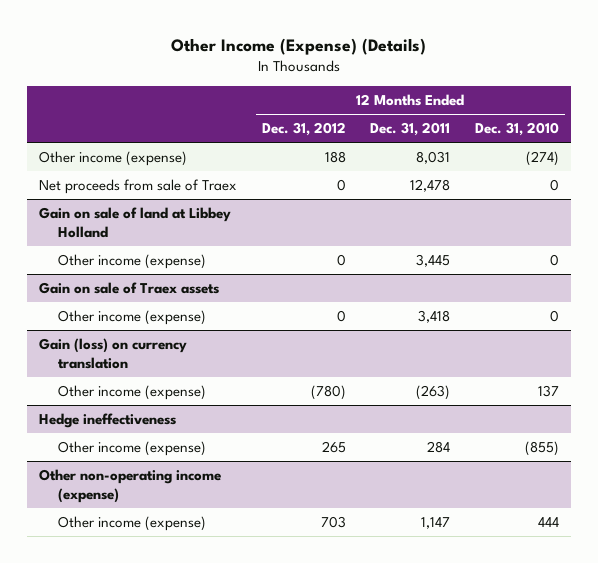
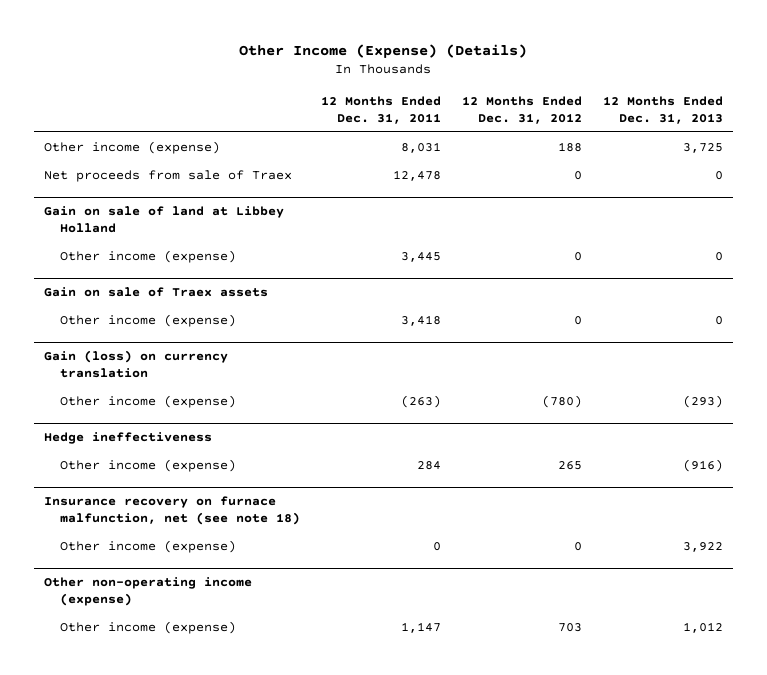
[474,122,559,137] Dec. 31, 2010 -> none
none -> [602,95,723,124] 12 Months Ended Dec. 31, 2013
none -> [44,496,301,526] Insurance recovery on furnace malfunction, net (see note 18)
none -> [60,539,237,553] Other income (expense)

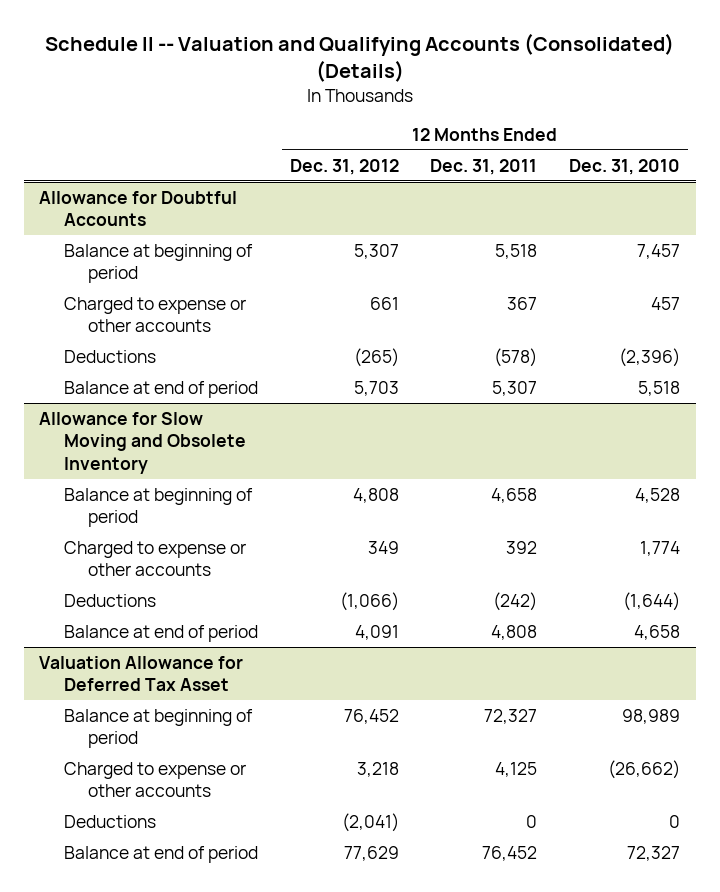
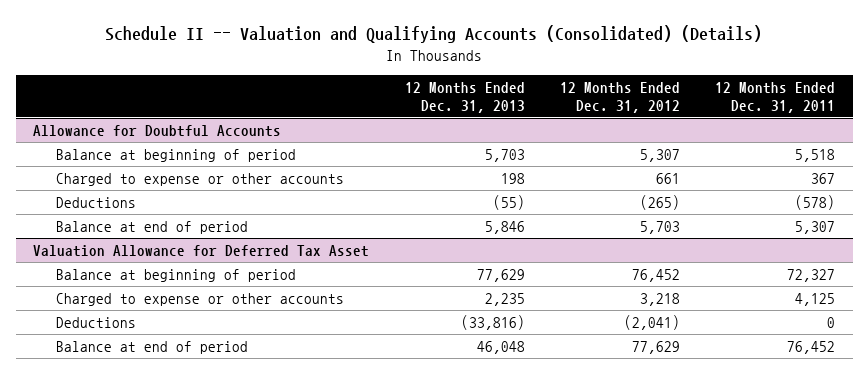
[569,158,681,175] Dec. 31, 2010 -> none
none -> [404,81,525,113] 12 Months Ended Dec. 31, 2013
[39,411,246,474] Allowance for Slow Moving and Obsolete Inventory -> none
[63,487,253,528] Balance at beginning of period -> none
[63,540,246,577] Charged to expense or other accounts -> none
[63,593,156,607] Deductions -> none
[63,624,258,642] Balance at end of period -> none

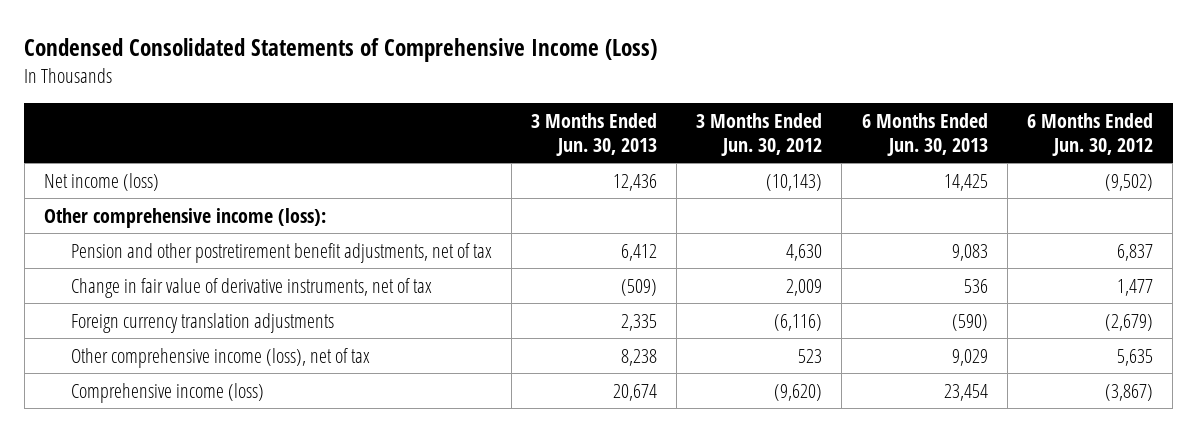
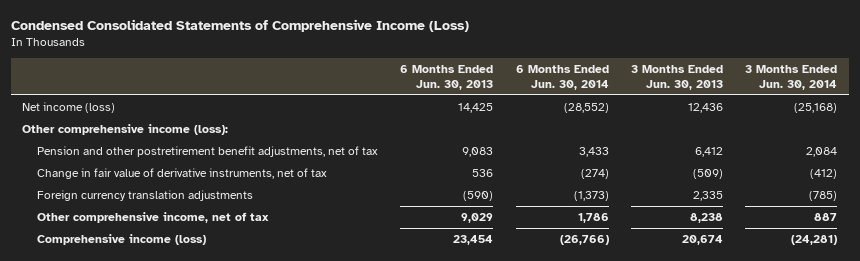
[696,112,823,156] 3 Months Ended Jun. 30, 2012 -> none
[1027,112,1154,156] 6 Months Ended Jun. 30, 2012 -> none
none -> [515,64,609,90] 6 Months Ended Jun. 30, 2014
none -> [745,64,838,90] 3 Months Ended Jun. 30, 2014
[70,347,370,368] Other comprehensive income (loss), net of tax -> [36,212,269,224] Other comprehensive income, net of tax

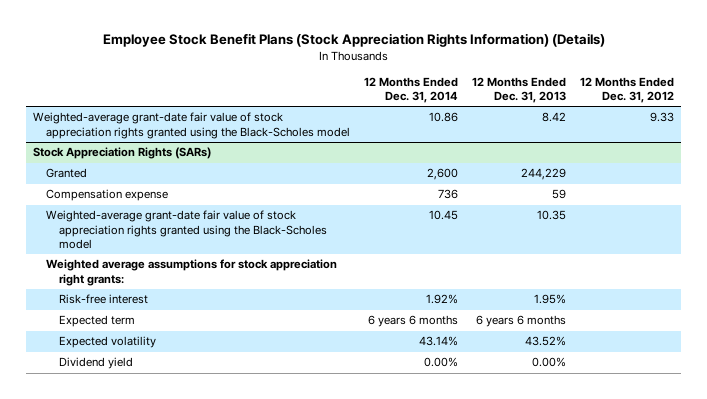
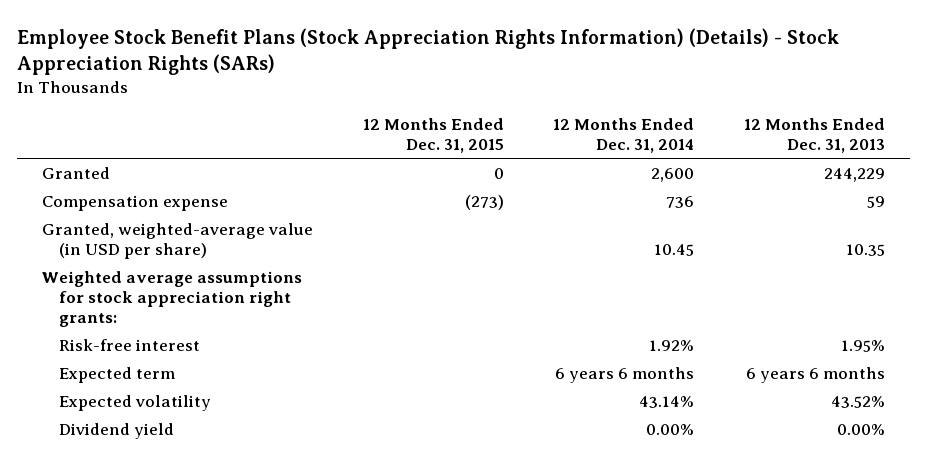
[102,33,605,48] Employee Stock Benefit Plans (Stock Appreciation Rights Information) (Details) -> [17,27,840,76] Employee Stock Benefit Plans (Stock Appreciation Rights Information) (Details) - Stock Appreciation Rights (SARs)
[580,76,675,104] 12 Months Ended Dec. 31, 2012 -> none
none -> [362,118,504,154] 12 Months Ended Dec. 31, 2015
[33,112,350,139] Weighted-average grant-date fair value of stock appreciation rights granted using the Black-Scholes model -> none
[33,147,212,160] Stock Appreciation Rights (SARs) -> none
[45,210,327,249] Weighted-average grant-date fair value of stock appreciation rights granted using the Black-Scholes model -> [41,222,313,259] Granted, weighted-average value (in USD per share)

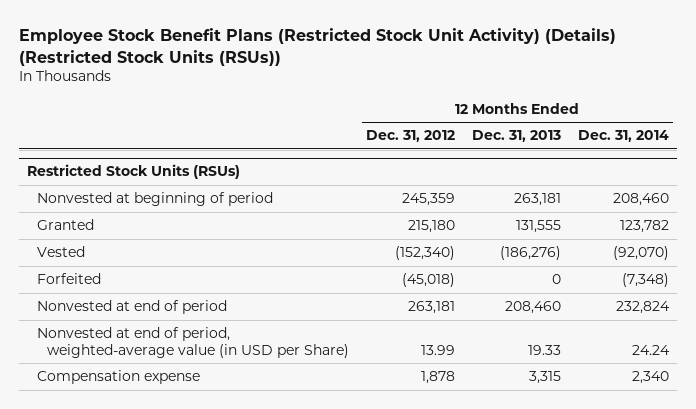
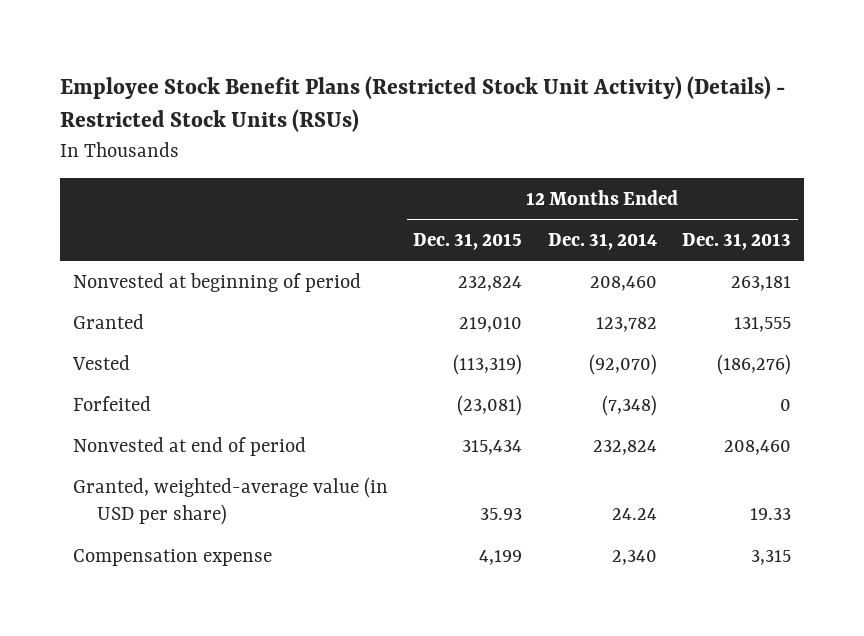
[18,27,616,66] Employee Stock Benefit Plans (Restricted Stock Unit Activity) (Details) (Restricted Stock Units (RSUs)) -> [59,75,785,133] Employee Stock Benefit Plans (Restricted Stock Unit Activity) (Details) - Restricted Stock Units (RSUs)
[366,130,456,143] Dec. 31, 2012 -> none
none -> [413,233,523,251] Dec. 31, 2015
[27,164,241,180] Restricted Stock Units (RSUs) -> none
[37,327,350,358] Nonvested at end of period, weighted-average value (in USD per Share) -> [72,476,388,526] Granted, weighted-average value (in USD per share)

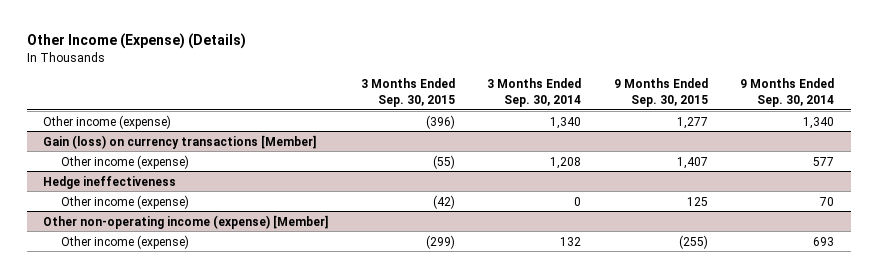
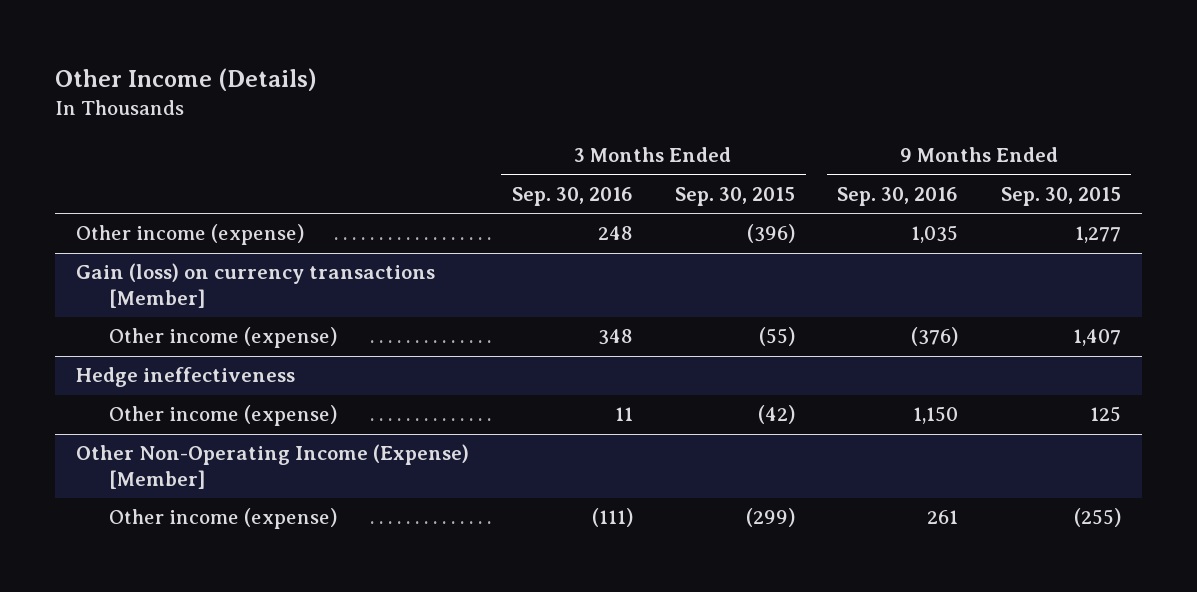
[26,33,246,50] Other Income (Expense) (Details) -> [55,68,318,92] Other Income (Details)
[487,78,582,107] 3 Months Ended Sep. 30, 2014 -> none
[740,78,835,107] 9 Months Ended Sep. 30, 2014 -> none
none -> [511,187,633,207] Sep. 30, 2016
none -> [837,187,959,207] Sep. 30, 2016
[42,214,328,229] Other non-operating income (expense) [Member] -> [76,444,470,489] Other Non-Operating Income (Expense) [Member]

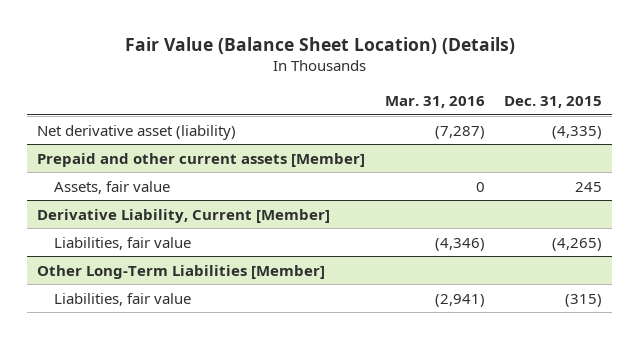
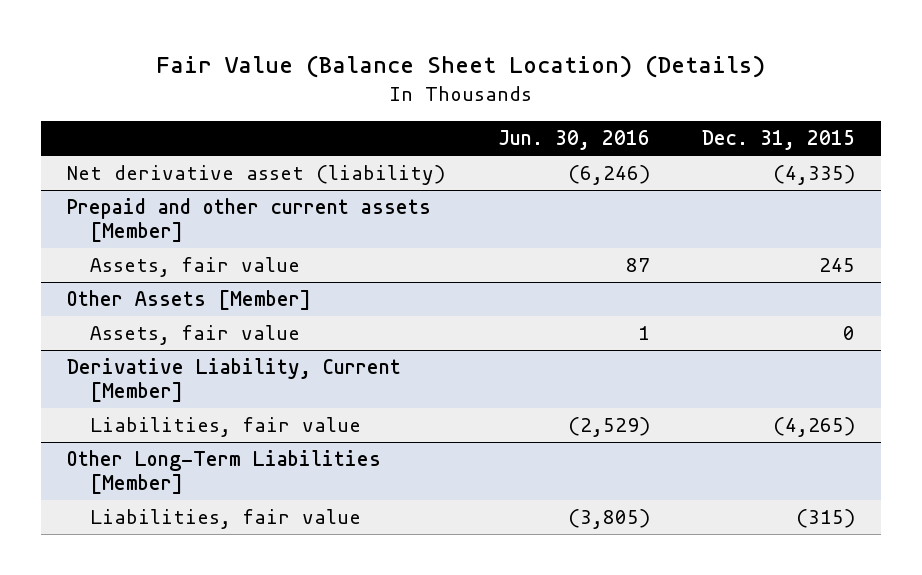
[384,96,485,109] Mar. 31, 2016 -> none
none -> [497,130,650,151] Jun. 30, 2016
none -> [66,290,311,311] Other Assets [Member]
none -> [90,325,301,346] Assets, fair value

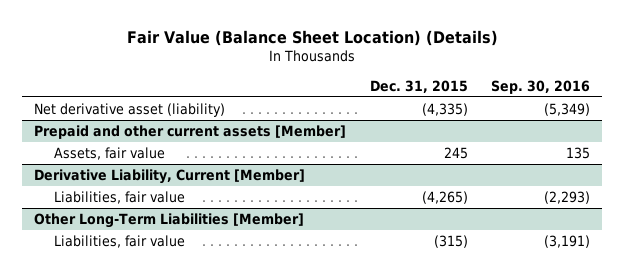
[497,130,650,151] Jun. 30, 2016 -> none
none -> [491,79,591,94] Sep. 30, 2016
[66,290,311,311] Other Assets [Member] -> none
[90,325,301,346] Assets, fair value -> none

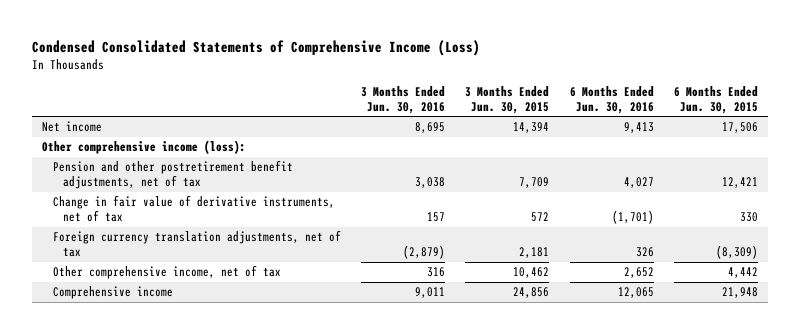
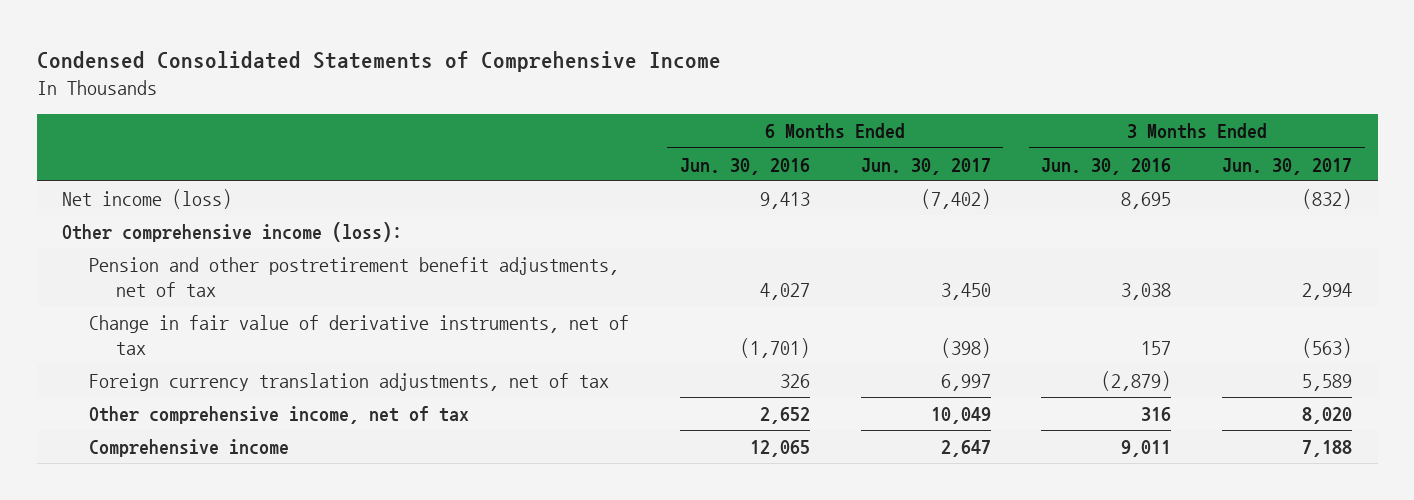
[32,39,481,56] Condensed Consolidated Statements of Comprehensive Income (Loss) -> [36,51,721,73] Condensed Consolidated Statements of Comprehensive Income
[465,85,550,114] 3 Months Ended Jun. 30, 2015 -> none
[673,85,758,114] 6 Months Ended Jun. 30, 2015 -> none
none -> [860,157,991,175] Jun. 30, 2017
none -> [1222,157,1353,175] Jun. 30, 2017
[42,121,103,133] Net income -> [62,189,233,210] Net income (loss)

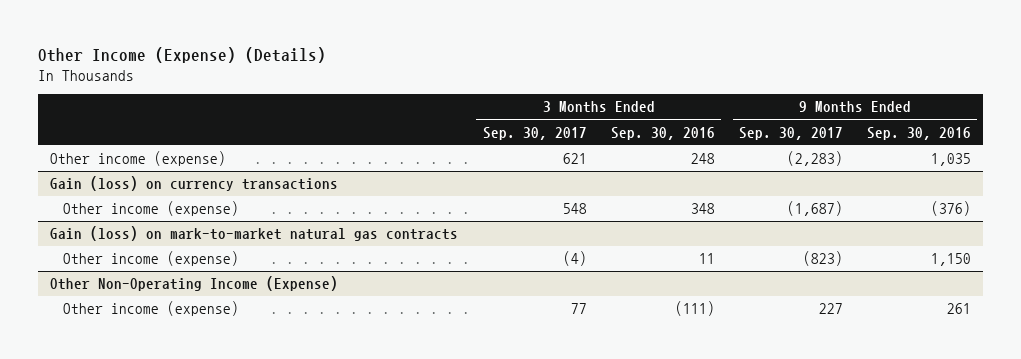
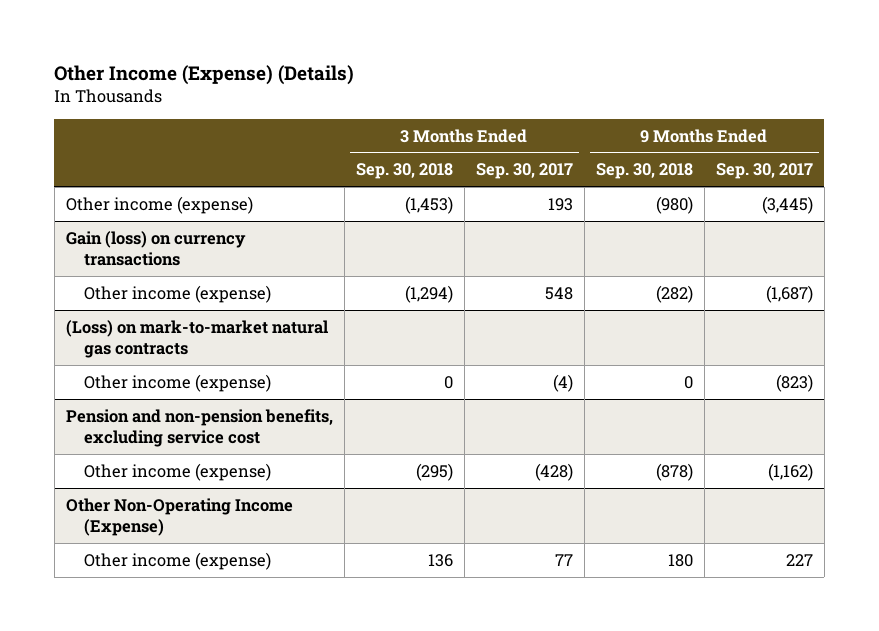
[610,126,715,140] Sep. 30, 2016 -> none
[867,126,972,140] Sep. 30, 2016 -> none
none -> [355,163,453,180] Sep. 30, 2018
none -> [595,163,693,180] Sep. 30, 2018
[562,153,587,165] 621 -> [547,197,573,211] 193
[786,151,843,167] (2,283) -> [761,195,813,214] (3,445)
[50,226,459,242] Gain (loss) on mark-to-market natural gas contracts -> [65,319,328,358] (Loss) on mark-to-market natural gas contracts
none -> [65,408,333,447] Pension and non-pension benefits, excluding service cost
none -> [84,462,272,481] Other income (expense)

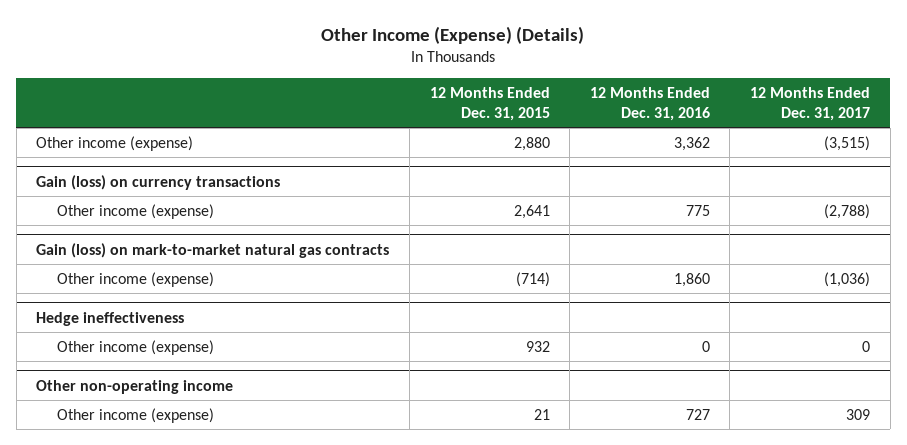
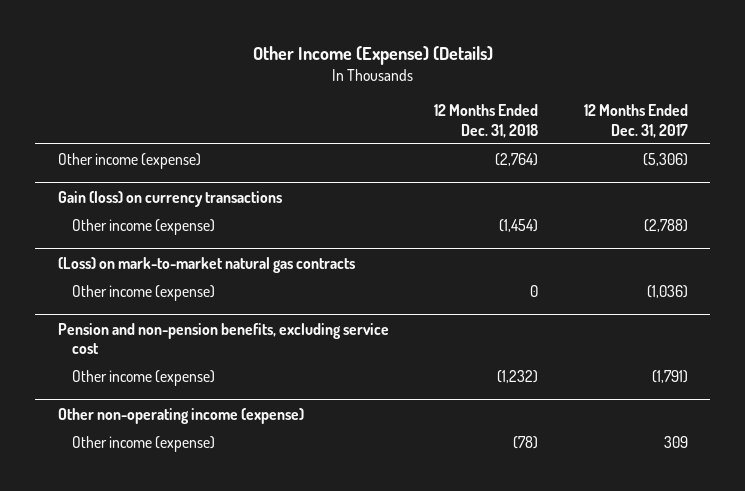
[429,87,550,121] 12 Months Ended Dec. 31, 2015 -> none
[589,87,710,121] 12 Months Ended Dec. 31, 2016 -> none
none -> [434,104,539,138] 12 Months Ended Dec. 31, 2018
[824,135,871,151] (3,515) -> [642,152,688,166] (5,306)
[36,242,390,258] Gain (loss) on mark-to-market natural gas contracts -> [57,256,355,273] (Loss) on mark-to-market natural gas contracts
[36,311,185,326] Hedge ineffectiveness -> none
none -> [57,322,389,355] Pension and non-pension benefits, excluding service cost
[862,340,871,352] 0 -> [651,369,688,383] (1,791)
[36,379,234,394] Other non-operating income -> [57,407,304,424] Other non-operating income (expense)

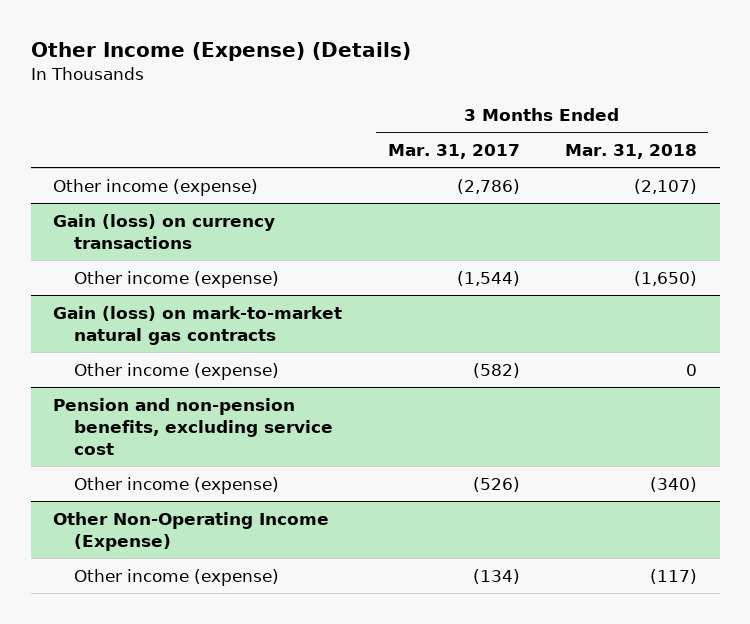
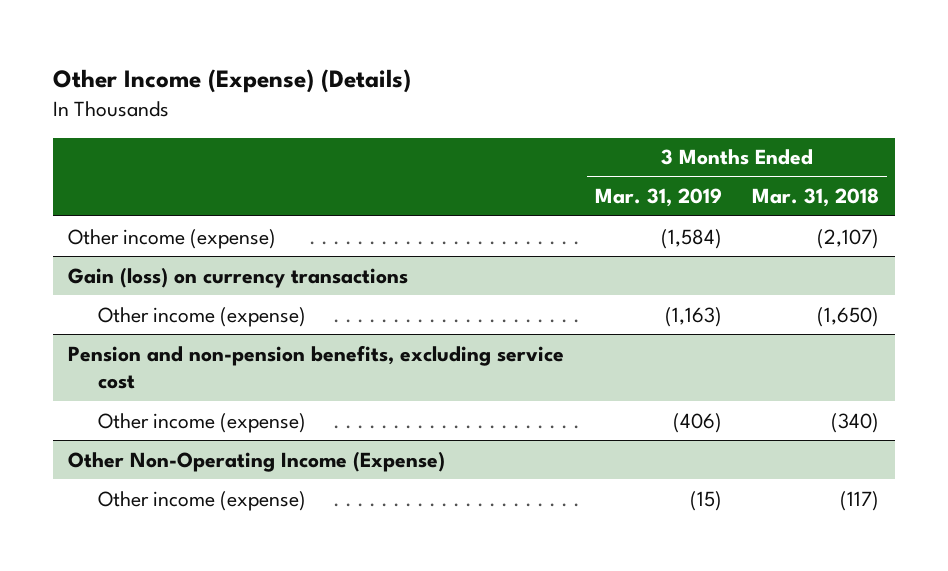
[387,144,520,160] Mar. 31, 2017 -> none
none -> [594,188,722,208] Mar. 31, 2019
[53,305,343,345] Gain (loss) on mark-to-market natural gas contracts -> none
[74,362,280,380] Other income (expense) -> none

